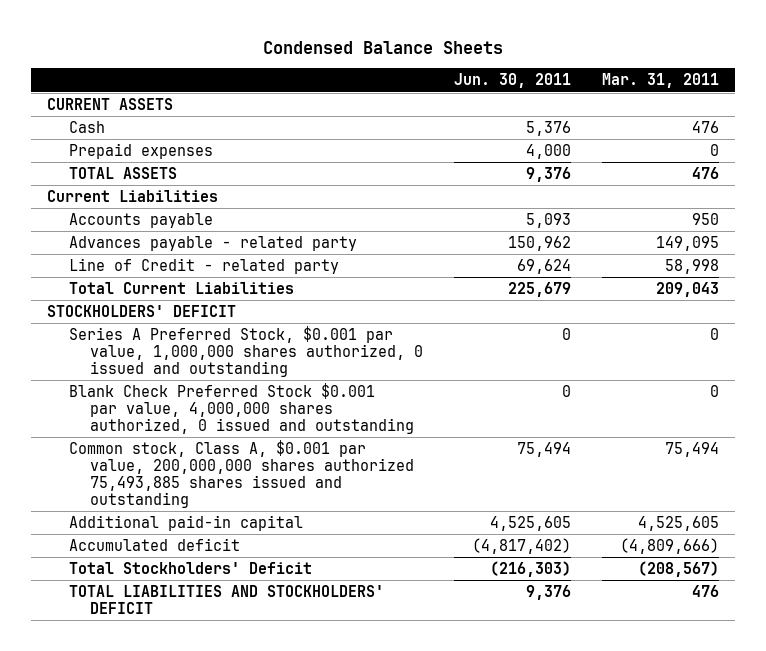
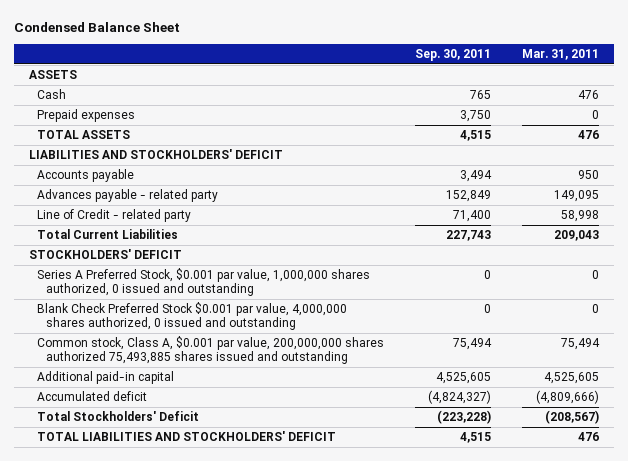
[263,40,504,54] Condensed Balance Sheets -> [13,21,180,32] Condensed Balance Sheet
[454,73,572,89] Jun. 30, 2011 -> none
none -> [415,48,492,61] Sep. 30, 2011
[46,97,173,110] CURRENT ASSETS -> [28,70,77,80] ASSETS
[46,189,218,202] Current Liabilities -> none
none -> [28,149,283,160] LIABILITIES AND STOCKHOLDERS' DEFICIT

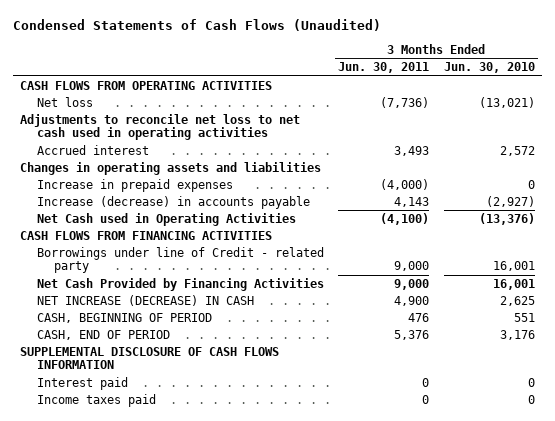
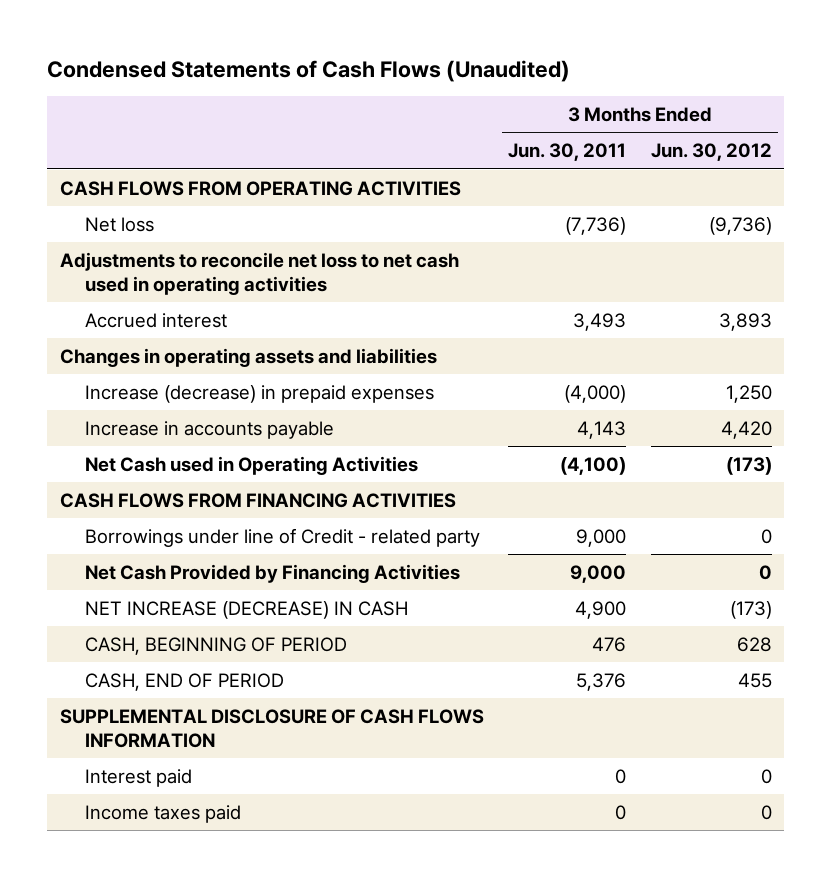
[443,62,535,74] Jun. 30, 2010 -> none
none -> [650,143,772,162] Jun. 30, 2012
[37,178,234,192] Increase in prepaid expenses -> [84,384,434,403] Increase (decrease) in prepaid expenses
[37,195,311,209] Increase (decrease) in accounts payable -> [84,420,334,439] Increase in accounts payable

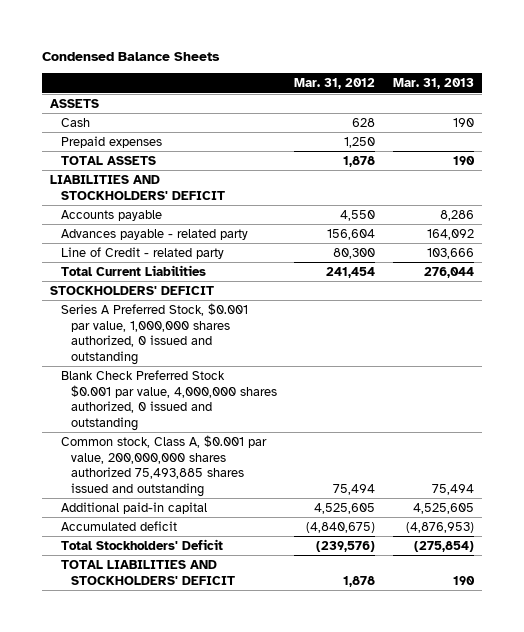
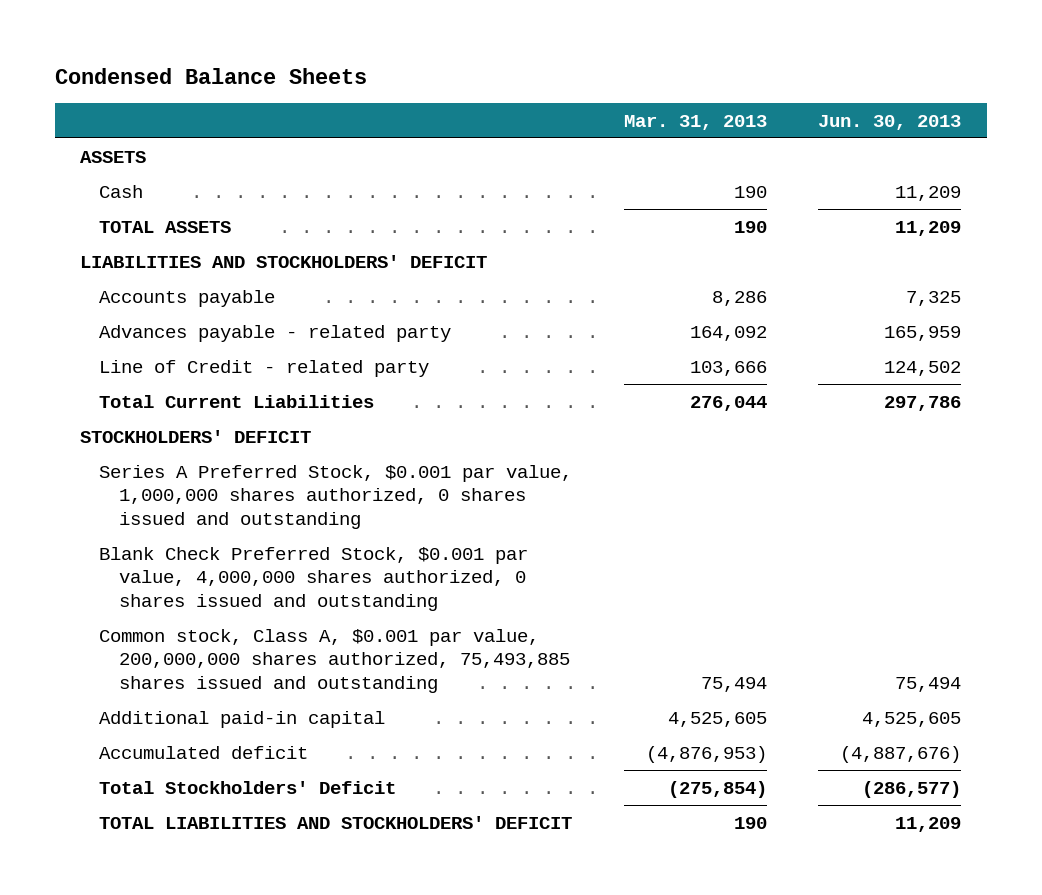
[294,77,376,89] Mar. 31, 2012 -> none
none -> [818,114,962,130] Jun. 30, 2013
[60,135,162,148] Prepaid expenses -> none
[60,302,248,365] Series A Preferred Stock, $0.001 par value, 1,000,000 shares authorized, 0 issued and outstanding -> [99,464,573,529] Series A Preferred Stock, $0.001 par value, 1,000,000 shares authorized, 0 shares issued and outstanding
[60,369,277,431] Blank Check Preferred Stock $0.001 par value, 4,000,000 shares authorized, 0 issued and outstanding -> [99,546,529,611] Blank Check Preferred Stock, $0.001 par value, 4,000,000 shares authorized, 0 shares issued and outstanding
[60,434,267,497] Common stock, Class A, $0.001 par value, 200,000,000 shares authorized 75,493,885 shares issued and outstanding -> [99,628,570,693] Common stock, Class A, $0.001 par value, 200,000,000 shares authorized, 75,493,885 shares issued and outstanding

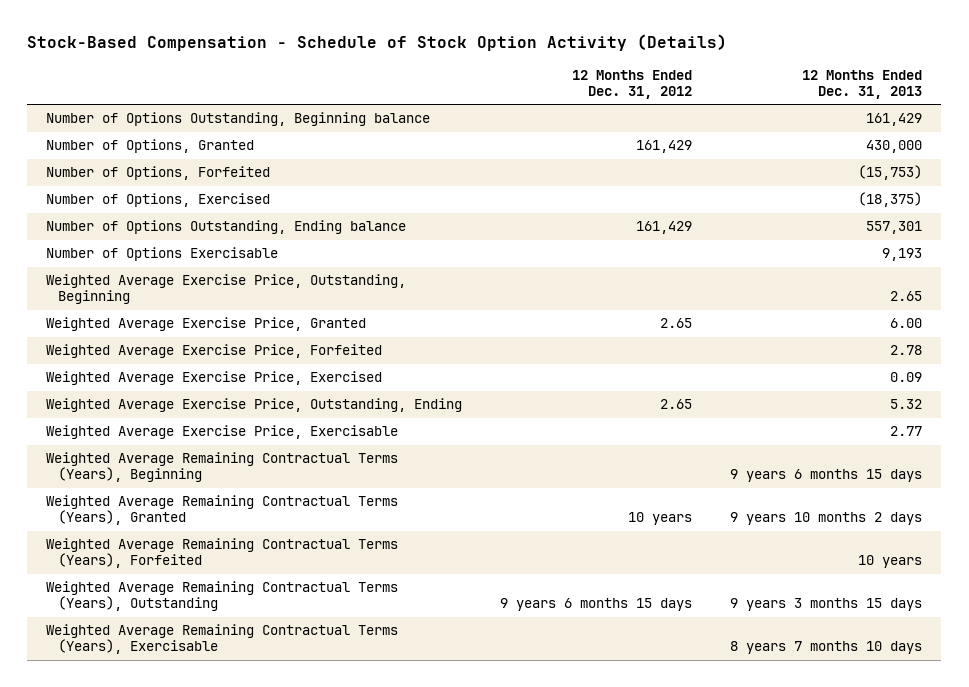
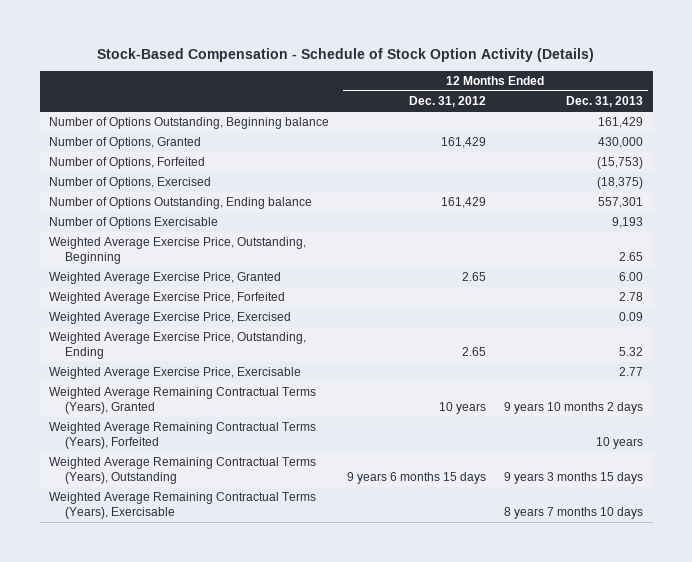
[46,452,399,483] Weighted Average Remaining Contractual Terms (Years), Beginning -> none

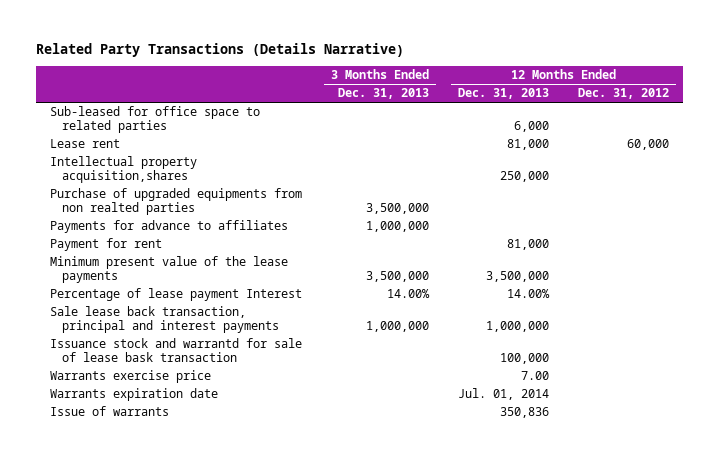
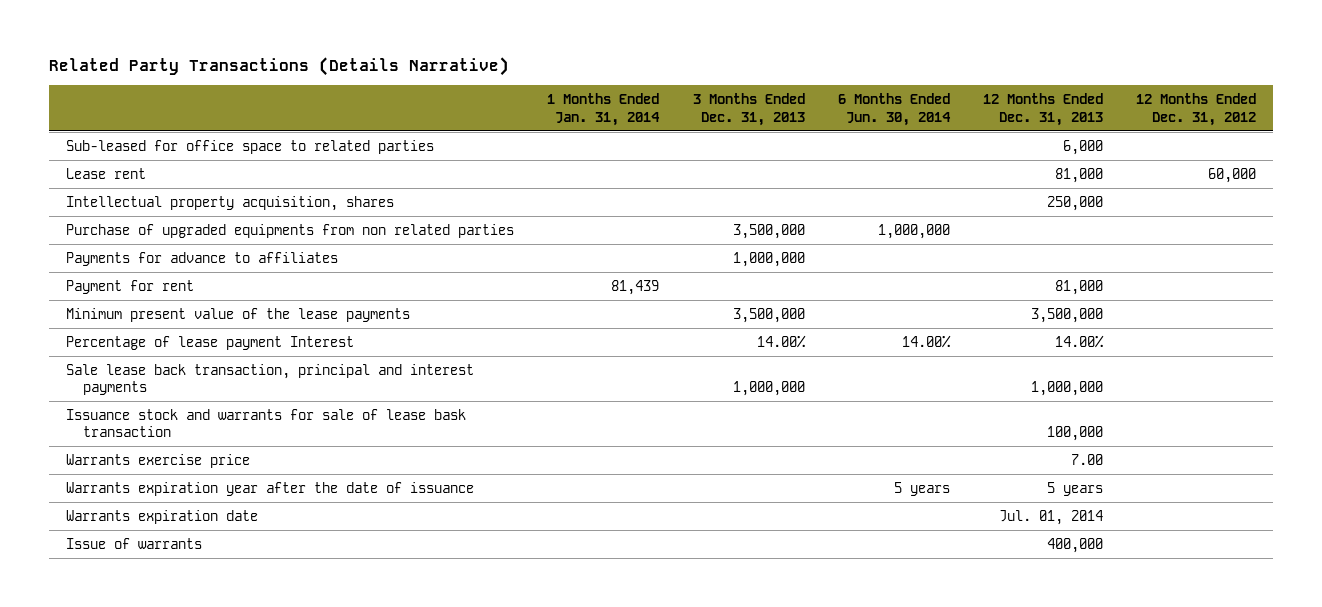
none -> [547,93,661,126] 1 Months Ended Jan. 31, 2014
none -> [837,93,951,126] 6 Months Ended Jun. 30, 2014
[50,156,198,183] Intellectual property acquisition,shares -> [65,195,394,211] Intellectual property acquisition, shares
[50,188,303,215] Purchase of upgraded equipments from non realted parties -> [65,223,514,238] Purchase of upgraded equipments from non related parties
[50,338,303,362] Issuance stock and warrantd for sale of lease bask transaction -> [65,408,466,438] Issuance stock and warrants for sale of lease bask transaction
none -> [65,481,474,496] Warrants expiration year after the date of issuance
[500,407,550,419] 350,836 -> [1047,537,1104,553] 400,000

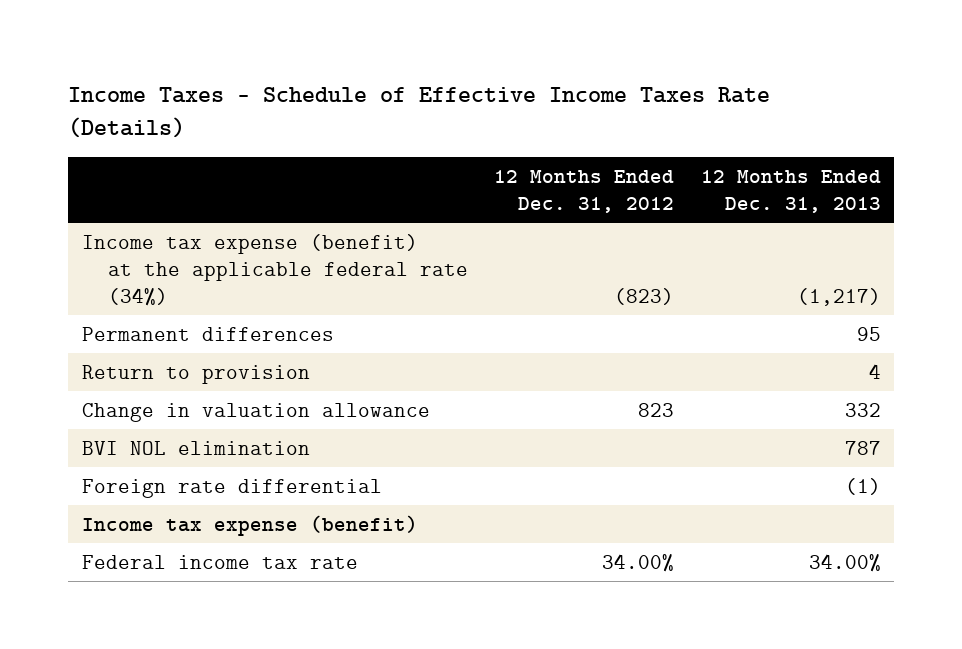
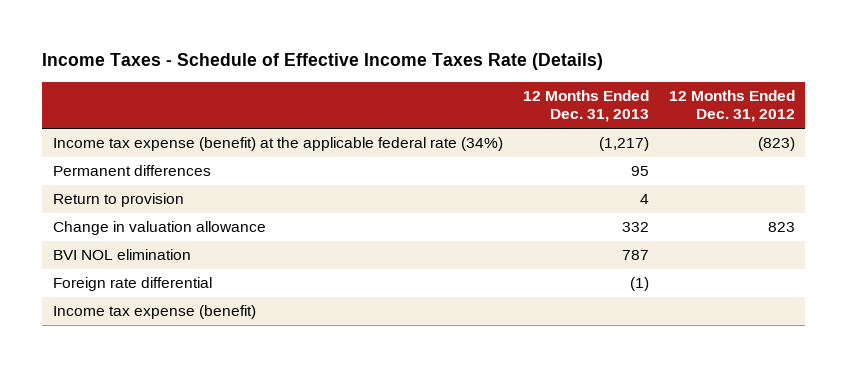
[81,554,358,569] Federal income tax rate -> none

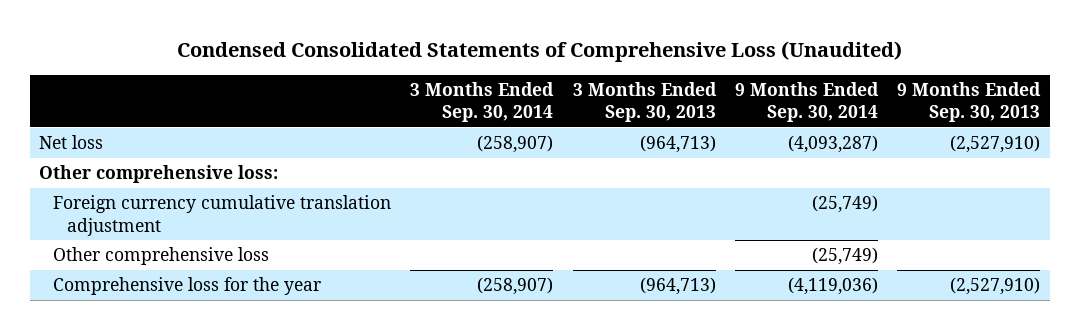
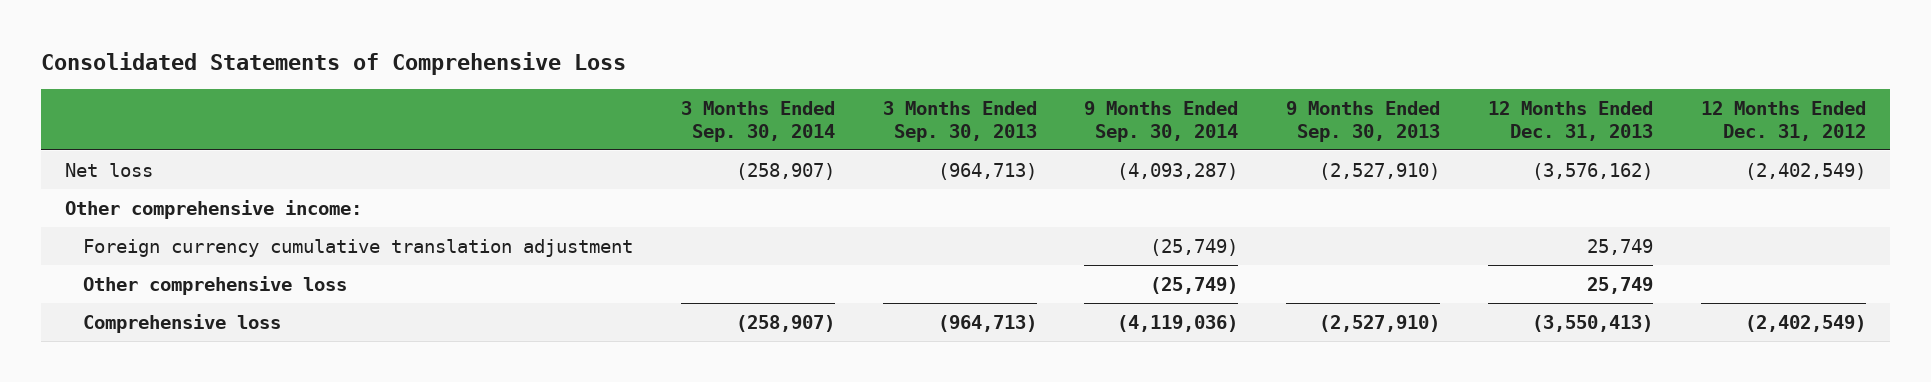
[176,41,902,63] Condensed Consolidated Statements of Comprehensive Loss (Unaudited) -> [40,52,626,76] Consolidated Statements of Comprehensive Loss
none -> [1488,100,1654,141] 12 Months Ended Dec. 31, 2013
none -> [1701,100,1867,141] 12 Months Ended Dec. 31, 2012
[39,165,279,184] Other comprehensive loss: -> [64,199,362,219] Other comprehensive income:
[53,277,322,296] Comprehensive loss for the year -> [82,313,281,333] Comprehensive loss

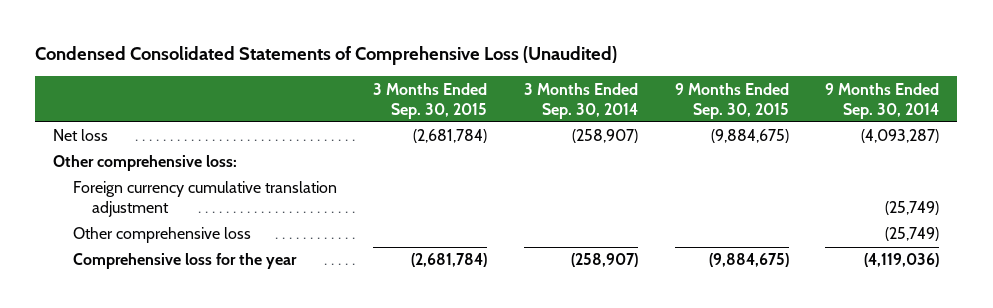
[40,52,626,76] Consolidated Statements of Comprehensive Loss -> [35,46,618,66] Condensed Consolidated Statements of Comprehensive Loss (Unaudited)
[882,100,1037,142] 3 Months Ended Sep. 30, 2013 -> none
[1286,100,1441,142] 9 Months Ended Sep. 30, 2013 -> none
[1488,100,1654,141] 12 Months Ended Dec. 31, 2013 -> none
[1701,100,1867,141] 12 Months Ended Dec. 31, 2012 -> none
none -> [373,82,488,119] 3 Months Ended Sep. 30, 2015
none -> [674,82,789,119] 9 Months Ended Sep. 30, 2015
[64,199,362,219] Other comprehensive income: -> [53,155,238,172] Other comprehensive loss:
[82,313,281,333] Comprehensive loss -> [72,253,297,270] Comprehensive loss for the year

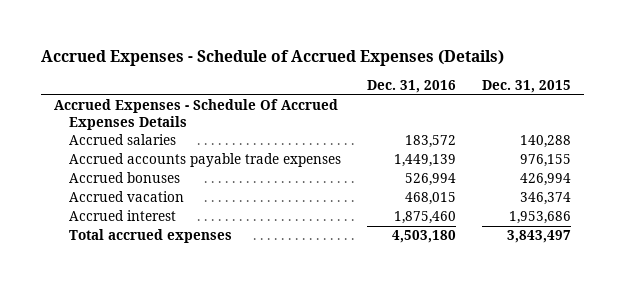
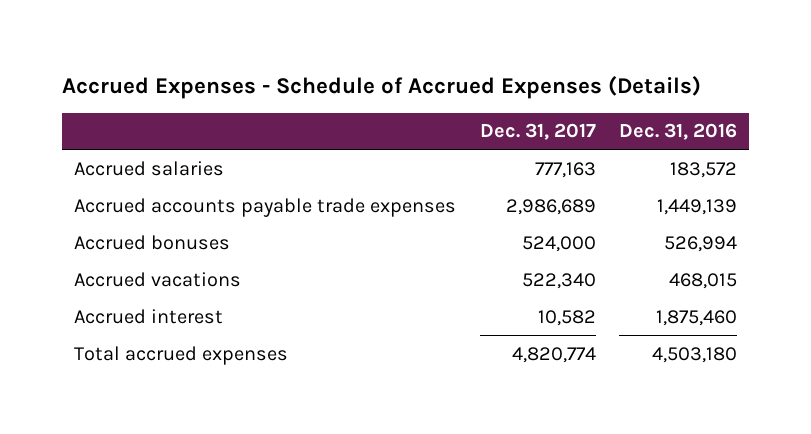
[481,79,571,93] Dec. 31, 2015 -> none
none -> [479,123,596,141] Dec. 31, 2017
[54,99,339,130] Accrued Expenses - Schedule Of Accrued Expenses Details -> none
[69,191,185,203] Accrued vacation -> [74,271,242,287] Accrued vacations

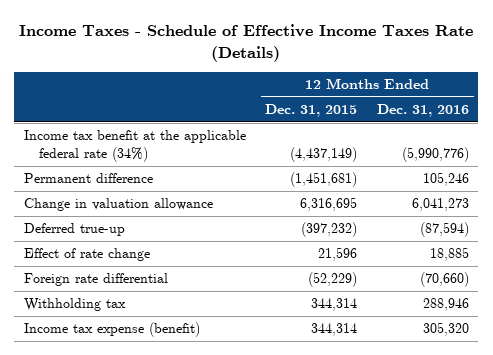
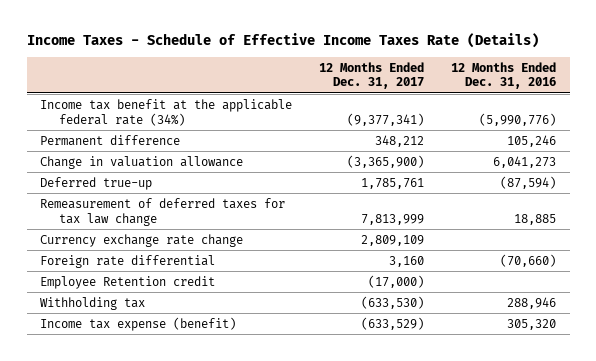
[265,104,358,118] Dec. 31, 2015 -> none
none -> [319,61,425,90] 12 Months Ended Dec. 31, 2017
[24,248,151,262] Effect of rate change -> [40,197,286,226] Remeasurement of deferred taxes for tax law change
none -> [40,233,244,247] Currency exchange rate change
none -> [40,275,216,289] Employee Retention credit

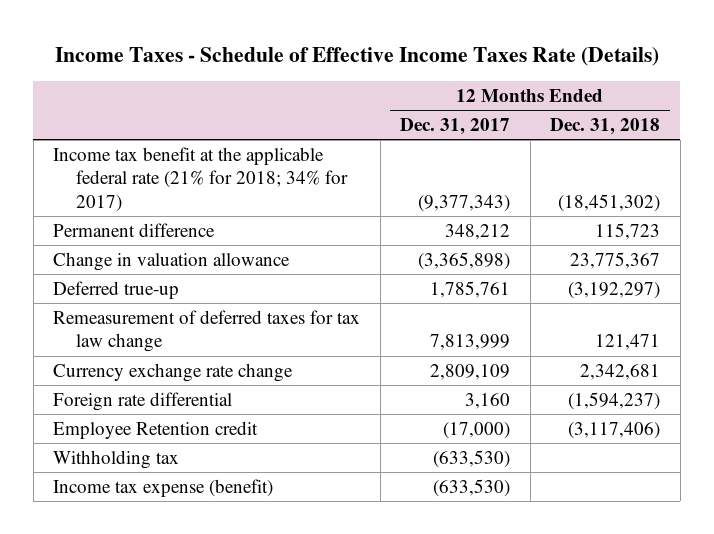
[451,61,557,90] 12 Months Ended Dec. 31, 2016 -> none
none -> [550,118,661,136] Dec. 31, 2018
[40,98,293,126] Income tax benefit at the applicable federal rate (34%) -> [53,146,349,212] Income tax benefit at the applicable federal rate (21% for 2018; 34% for 2017)
[347,112,425,126] (9,377,341) -> [418,194,511,212] (9,377,343)
[347,154,425,168] (3,365,900) -> [418,251,511,270] (3,365,898)
[361,316,425,330] (633,529) -> [433,478,511,497] (633,530)

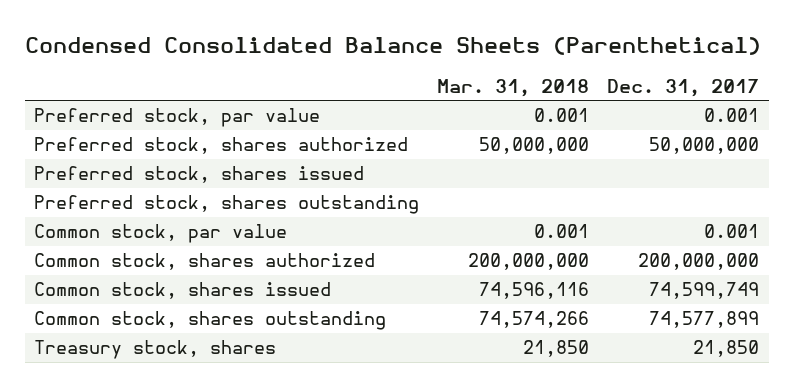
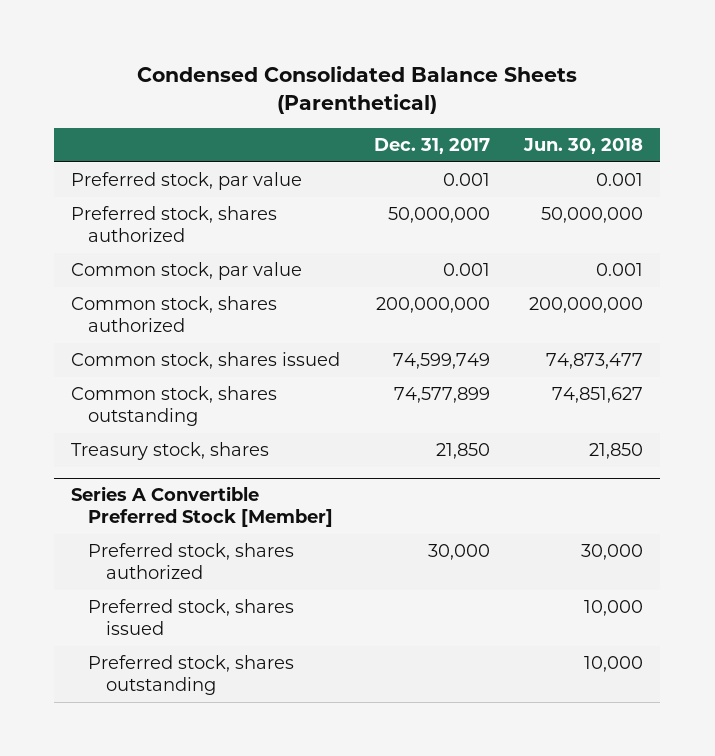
[437,78,590,97] Mar. 31, 2018 -> none
none -> [523,138,644,155] Jun. 30, 2018
[33,166,364,184] Preferred stock, shares issued -> none
[33,195,419,215] Preferred stock, shares outstanding -> none
none -> [71,486,334,528] Series A Convertible Preferred Stock [Member]
none -> [88,543,295,580] Preferred stock, shares authorized
none -> [88,599,295,636] Preferred stock, shares issued
none -> [88,655,295,696] Preferred stock, shares outstanding

